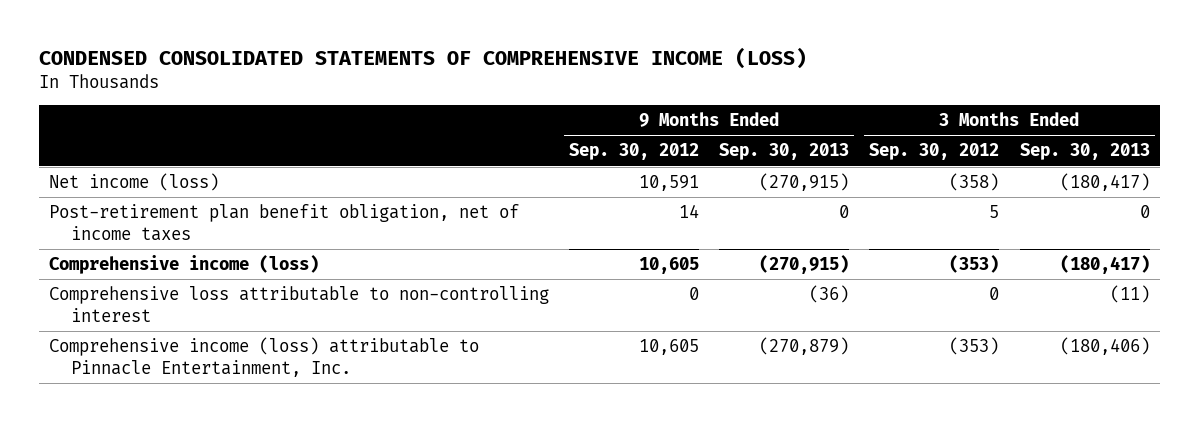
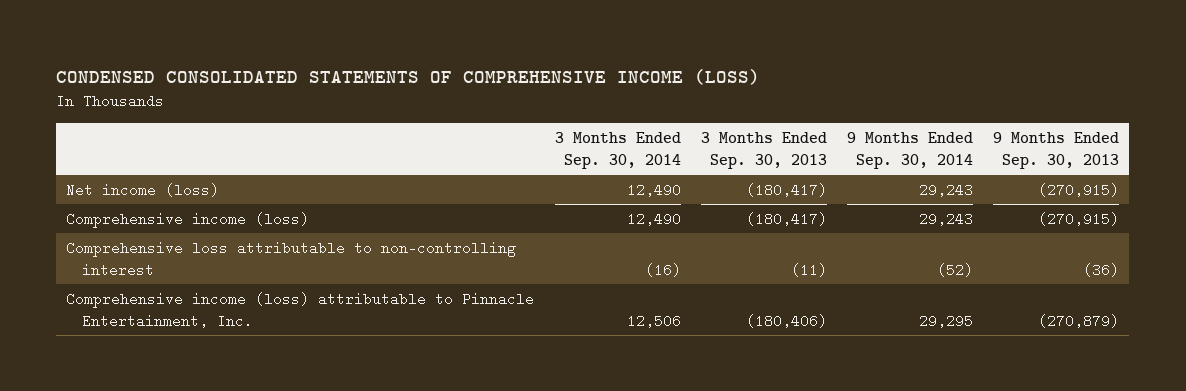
[569,143,700,161] Sep. 30, 2012 -> none
[869,143,1000,161] Sep. 30, 2012 -> none
none -> [554,131,681,169] 3 Months Ended Sep. 30, 2014
none -> [847,131,974,169] 9 Months Ended Sep. 30, 2014
[49,204,520,241] Post-retirement plan benefit obligation, net of income taxes -> none

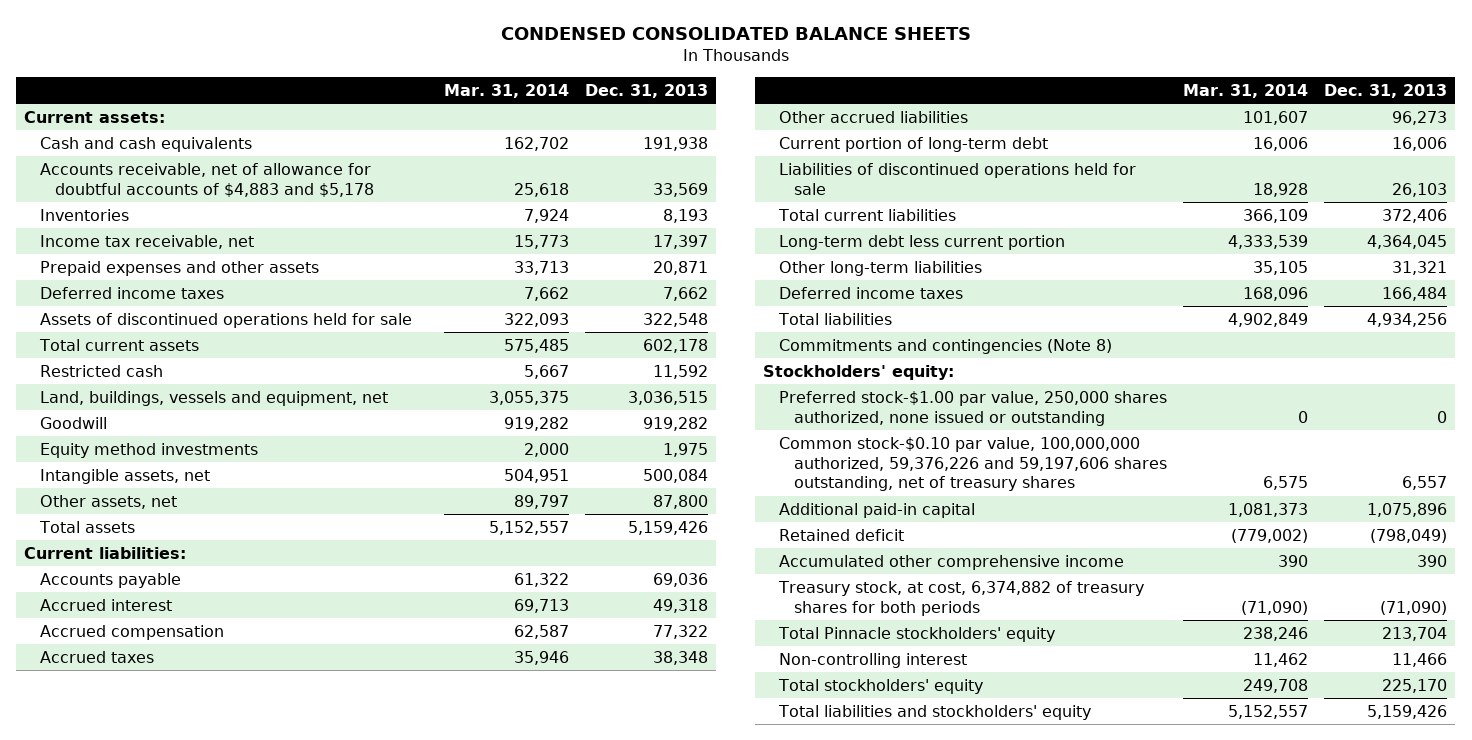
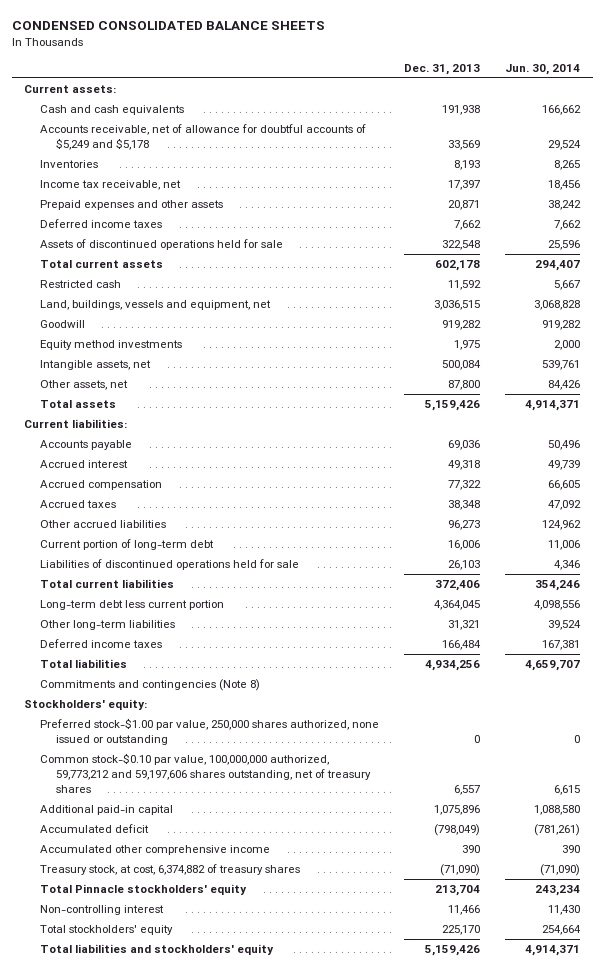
[444,83,570,98] Mar. 31, 2014 -> none
none -> [505,63,581,75] Jun. 30, 2014
[39,162,374,197] Accounts receivable, net of allowance for doubtful accounts of $4,883 and $5,178 -> [40,124,367,151] Accounts receivable, net of allowance for doubtful accounts of $5,249 and $5,178
[778,436,1168,492] Common stock-$0.10 par value, 100,000,000 authorized, 59,376,226 and 59,197,606 shares outstanding, net of treasury shares -> [40,753,372,794] Common stock-$0.10 par value, 100,000,000 authorized, 59,773,212 and 59,197,606 shares outstanding, net of treasury shares
[778,528,904,541] Retained deficit -> [40,824,150,834] Accumulated deficit
[777,580,1144,616] Treasury stock, at cost, 6,374,882 of treasury shares for both periods -> [40,864,301,876] Treasury stock, at cost, 6,374,882 of treasury shares

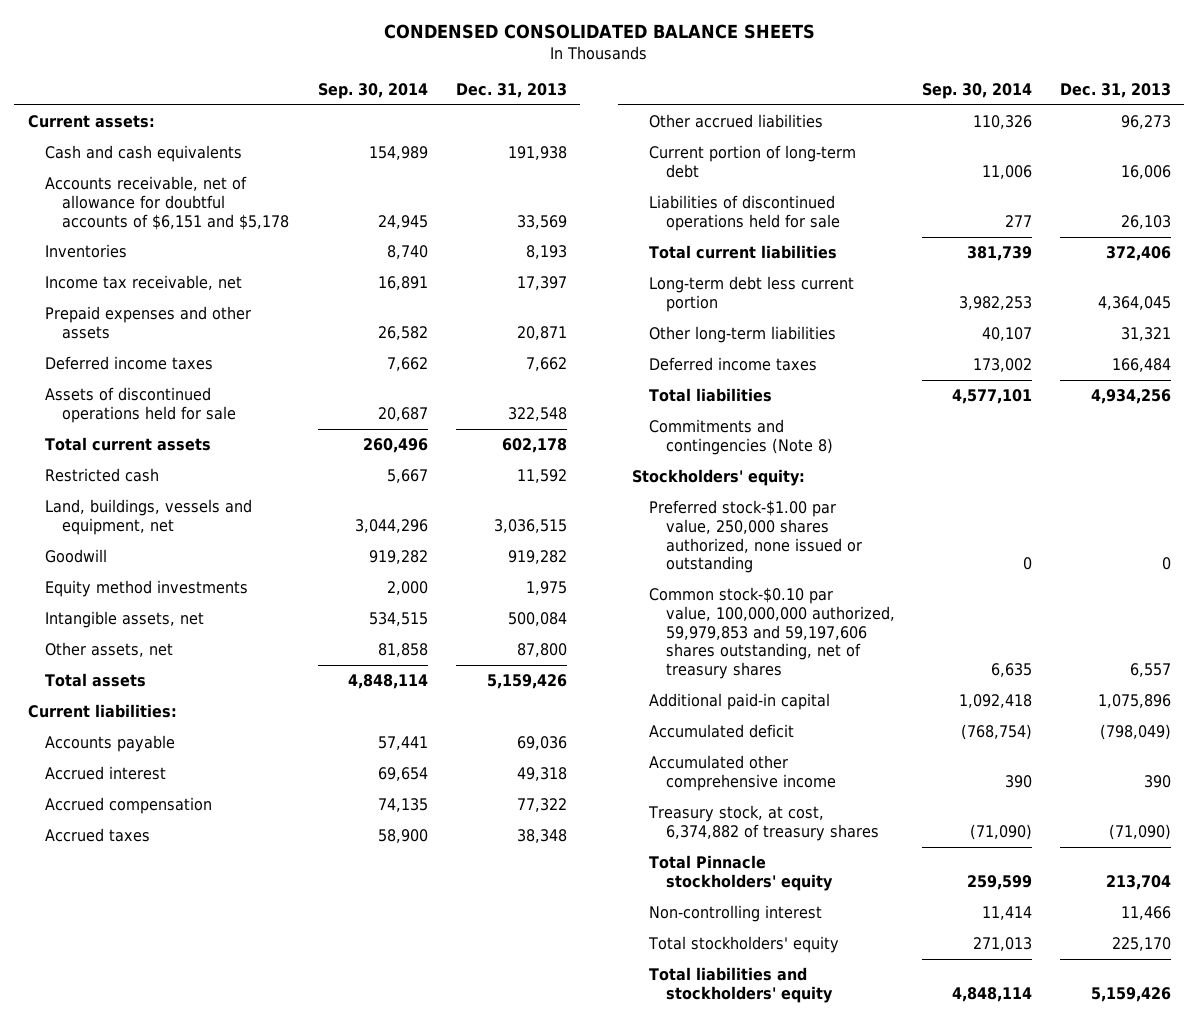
[505,63,581,75] Jun. 30, 2014 -> none
none -> [318,83,429,100] Sep. 30, 2014
[40,124,367,151] Accounts receivable, net of allowance for doubtful accounts of $5,249 and $5,178 -> [45,175,290,230] Accounts receivable, net of allowance for doubtful accounts of $6,151 and $5,178
[40,753,372,794] Common stock-$0.10 par value, 100,000,000 authorized, 59,773,212 and 59,197,606 shares outstanding, net of treasury shares -> [649,586,896,680] Common stock-$0.10 par value, 100,000,000 authorized, 59,979,853 and 59,197,606 shares outstanding, net of treasury shares

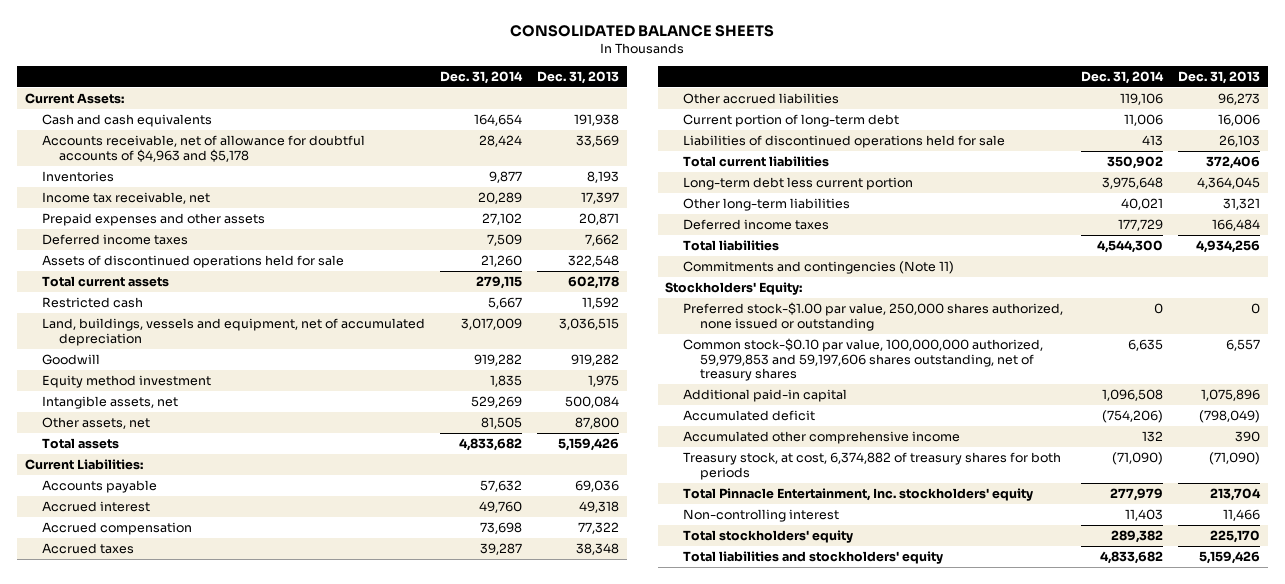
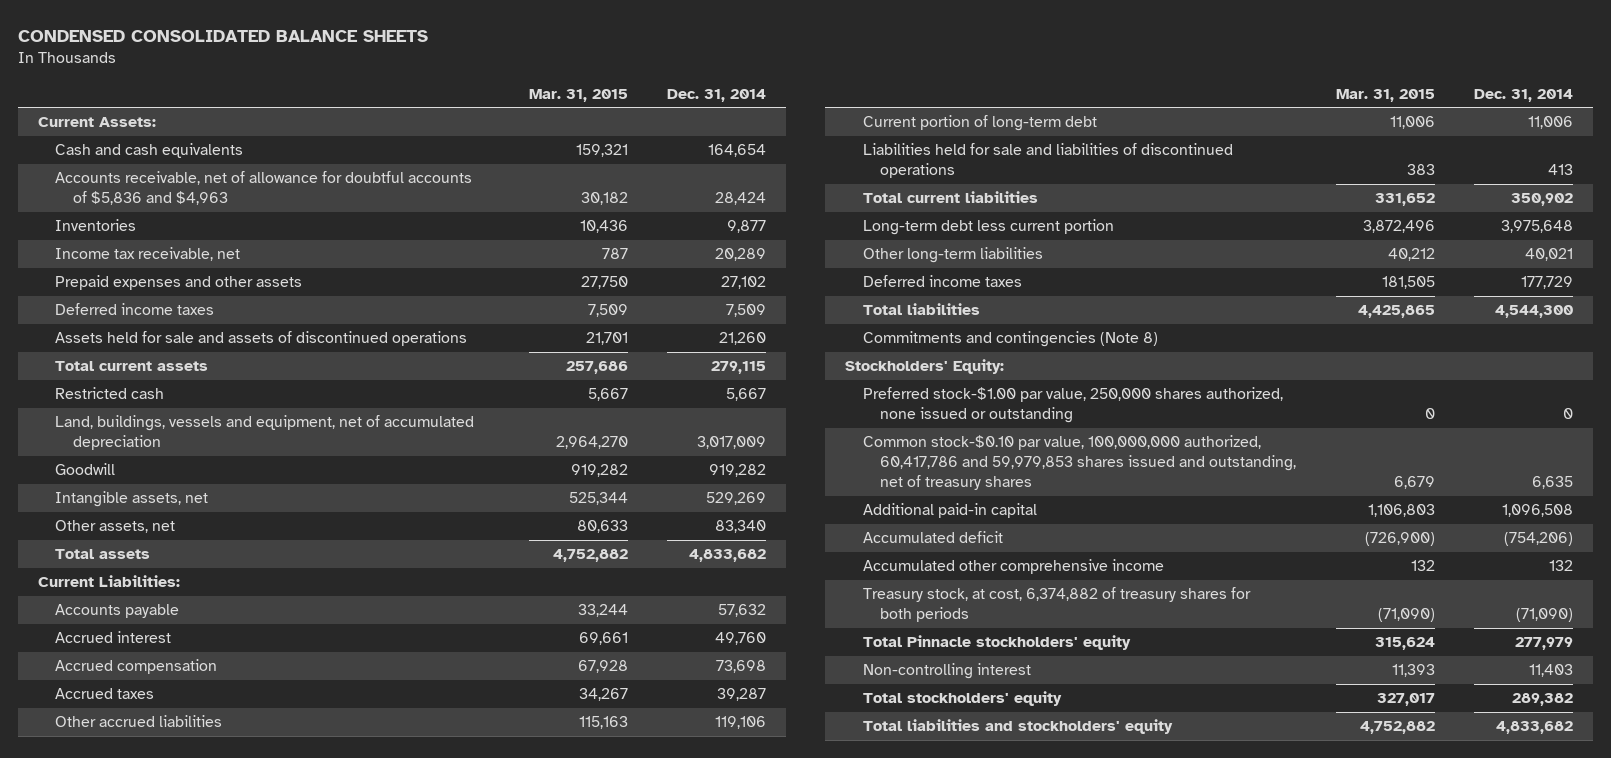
[510,25,775,38] CONSOLIDATED BALANCE SHEETS -> [17,30,428,43] CONDENSED CONSOLIDATED BALANCE SHEETS
[537,70,620,84] Dec. 31, 2013 -> none
none -> [528,88,628,102] Mar. 31, 2015
[41,135,365,162] Accounts receivable, net of allowance for doubtful accounts of $4,963 and $5,178 -> [55,171,473,206] Accounts receivable, net of allowance for doubtful accounts of $5,836 and $4,963
[41,255,344,269] Assets of discontinued operations held for sale -> [55,331,468,347] Assets held for sale and assets of discontinued operations
[41,375,211,389] Equity method investment -> none
[481,417,523,430] 81,505 -> [715,520,767,534] 83,340
[682,135,1005,149] Liabilities of discontinued operations held for sale -> [862,143,1233,179] Liabilities held for sale and liabilities of discontinued operations
[682,261,954,275] Commitments and contingencies (Note 11) -> [862,331,1158,348] Commitments and contingencies (Note 8)
[682,338,1043,382] Common stock-$0.10 par value, 100,000,000 authorized, 59,979,853 and 59,197,606 shares outstanding, net of treasury shares -> [862,435,1297,491] Common stock-$0.10 par value, 100,000,000 authorized, 60,417,786 and 59,979,853 shares issued and outstanding, net of treasury shares
[682,488,1033,502] Total Pinnacle Entertainment, Inc. stockholders' equity -> [862,635,1131,651] Total Pinnacle stockholders' equity

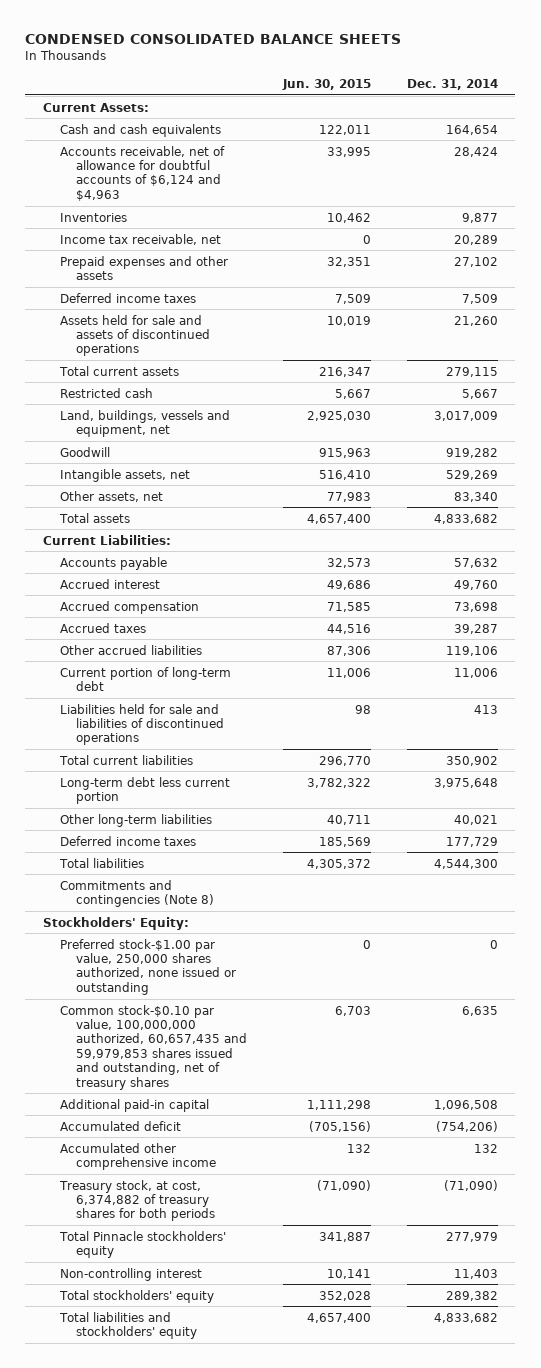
[528,88,628,102] Mar. 31, 2015 -> none
none -> [281,78,371,90] Jun. 30, 2015
[55,171,473,206] Accounts receivable, net of allowance for doubtful accounts of $5,836 and $4,963 -> [59,145,225,201] Accounts receivable, net of allowance for doubtful accounts of $6,124 and $4,963
[55,415,475,451] Land, buildings, vessels and equipment, net of accumulated depreciation -> [59,409,230,437] Land, buildings, vessels and equipment, net
[862,435,1297,491] Common stock-$0.10 par value, 100,000,000 authorized, 60,417,786 and 59,979,853 shares issued and outstanding, net of treasury shares -> [59,1004,247,1090] Common stock-$0.10 par value, 100,000,000 authorized, 60,657,435 and 59,979,853 shares issued and outstanding, net of treasury shares

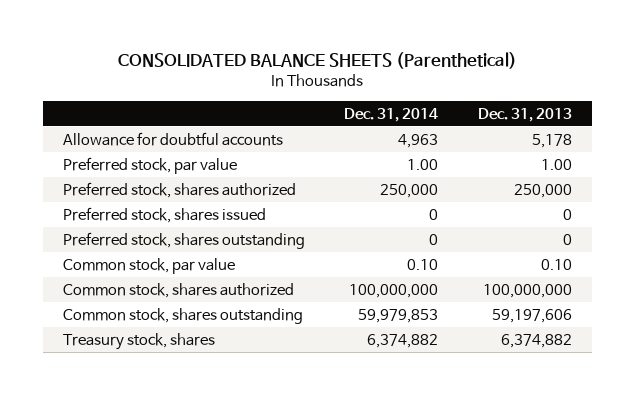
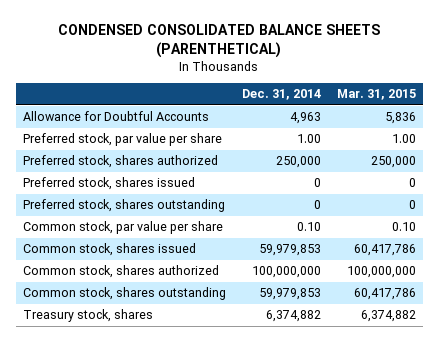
[118,51,518,69] CONSOLIDATED BALANCE SHEETS (Parenthetical) -> [58,23,381,58] CONDENSED CONSOLIDATED BALANCE SHEETS (PARENTHETICAL)
[478,107,573,122] Dec. 31, 2013 -> none
none -> [336,89,416,101] Mar. 31, 2015
[62,131,283,146] Allowance for doubtful accounts -> [23,111,210,122] Allowance for Doubtful Accounts
[62,156,237,174] Preferred stock, par value -> [23,133,223,147] Preferred stock, par value per share
[62,257,235,274] Common stock, par value -> [23,221,224,235] Common stock, par value per share
none -> [23,243,197,257] Common stock, shares issued

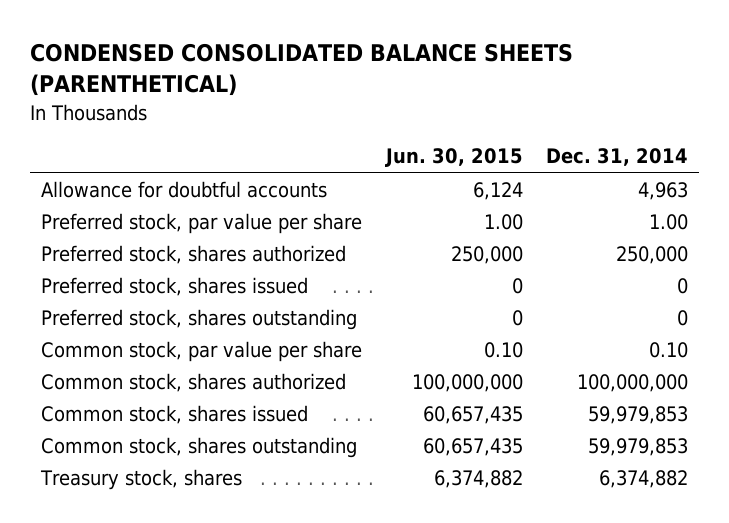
[336,89,416,101] Mar. 31, 2015 -> none
none -> [384,148,523,168] Jun. 30, 2015
[23,111,210,122] Allowance for Doubtful Accounts -> [41,180,328,198] Allowance for doubtful accounts
[23,243,197,257] Common stock, shares issued -> [41,404,309,424] Common stock, shares issued

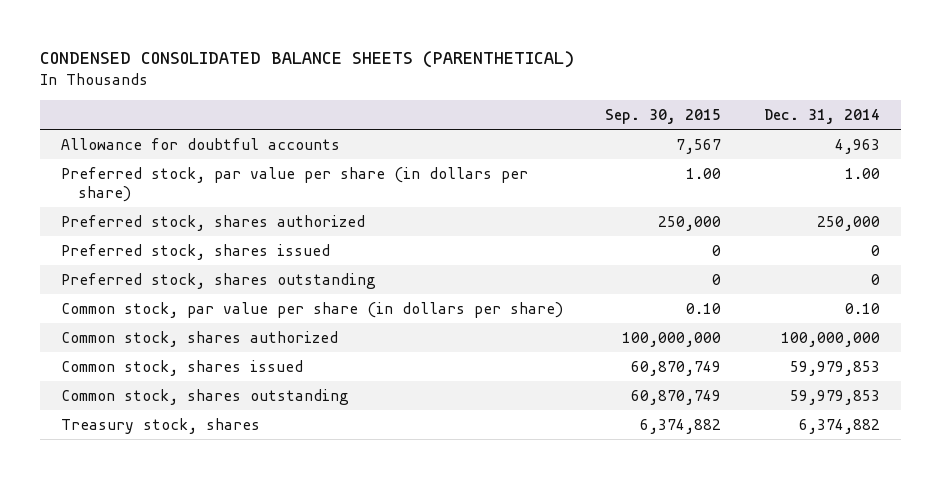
[384,148,523,168] Jun. 30, 2015 -> none
none -> [605,109,722,125] Sep. 30, 2015
[41,212,363,234] Preferred stock, par value per share -> [61,166,529,202] Preferred stock, par value per share (in dollars per share)
[41,340,363,362] Common stock, par value per share -> [61,301,564,318] Common stock, par value per share (in dollars per share)

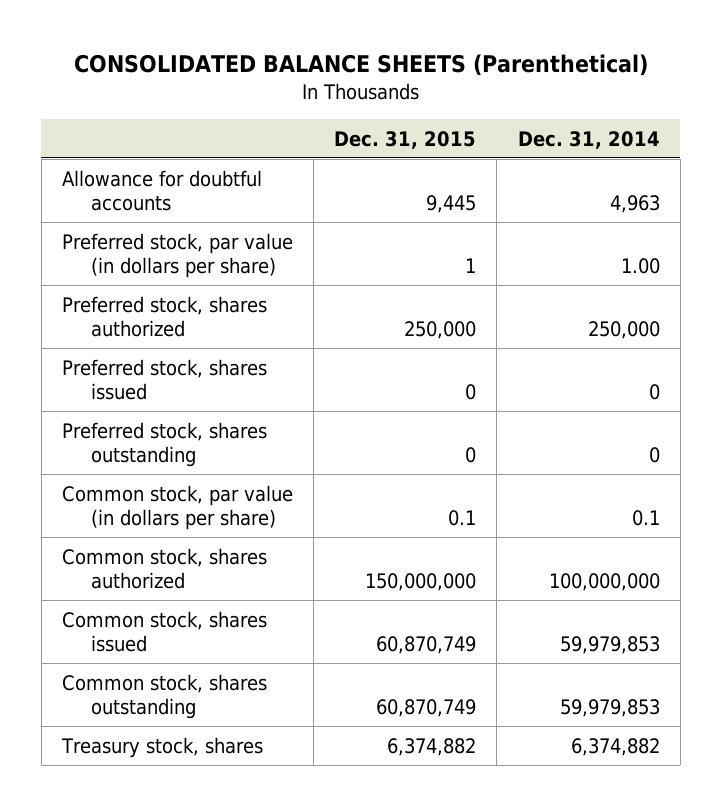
[40,51,575,69] CONDENSED CONSOLIDATED BALANCE SHEETS (PARENTHETICAL) -> [73,54,648,77] CONSOLIDATED BALANCE SHEETS (Parenthetical)
[605,109,722,125] Sep. 30, 2015 -> none
none -> [334,130,477,149] Dec. 31, 2015
[61,166,529,202] Preferred stock, par value per share (in dollars per share) -> [61,232,293,278] Preferred stock, par value (in dollars per share)
[61,301,564,318] Common stock, par value per share (in dollars per share) -> [61,484,293,530] Common stock, par value (in dollars per share)
[844,302,880,314] 0.10 -> [631,509,660,526] 0.1

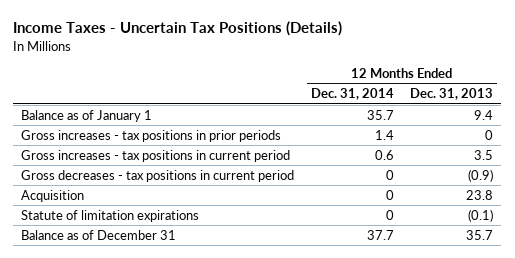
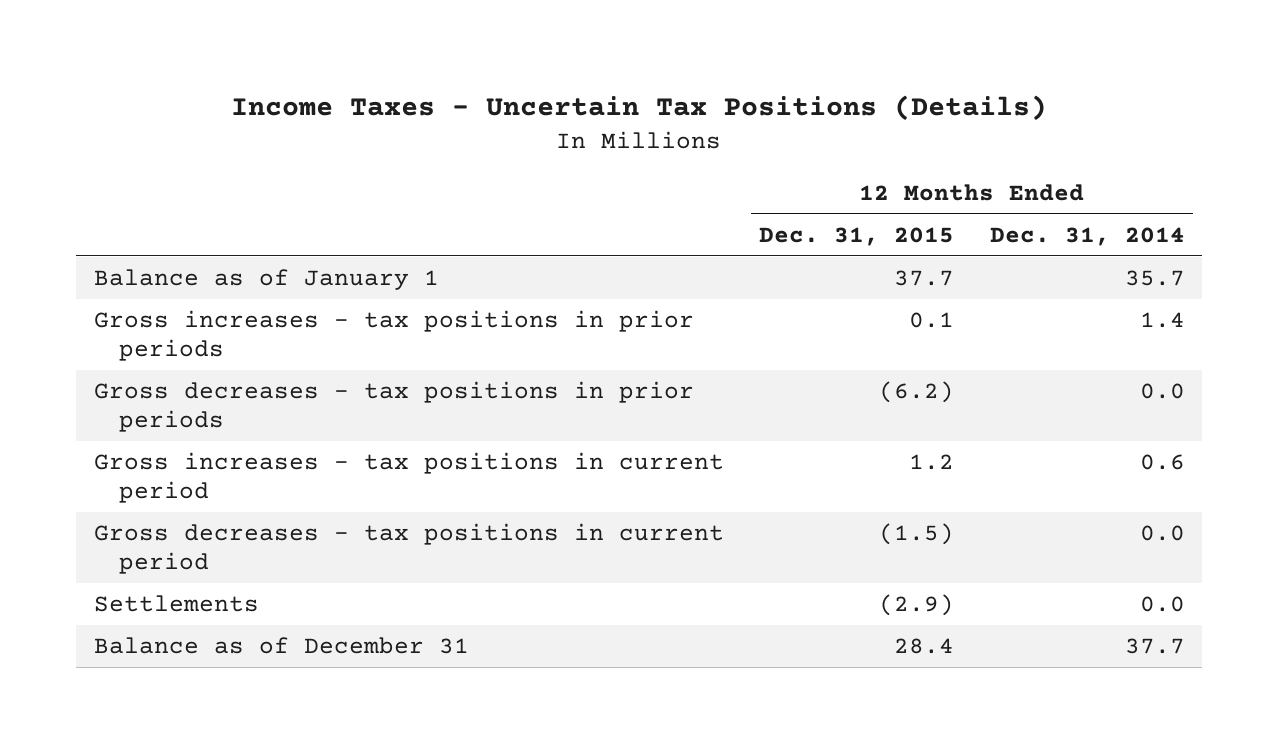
[410,88,494,101] Dec. 31, 2013 -> none
none -> [759,226,955,246] Dec. 31, 2015
none -> [94,380,695,432] Gross decreases - tax positions in prior periods
[21,189,85,202] Acquisition -> none
[21,209,200,222] Statute of limitation expirations -> none
[385,169,394,180] 0 -> [1139,524,1185,541] 0.0
none -> [94,594,260,612] Settlements

